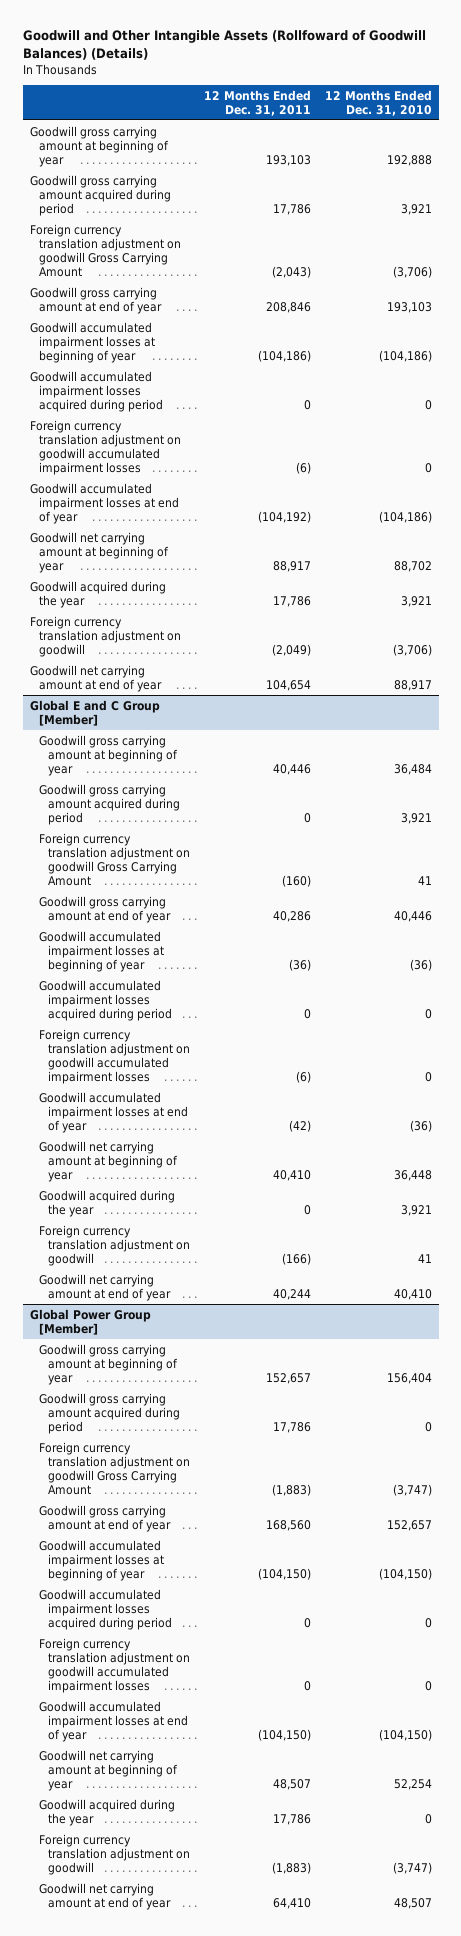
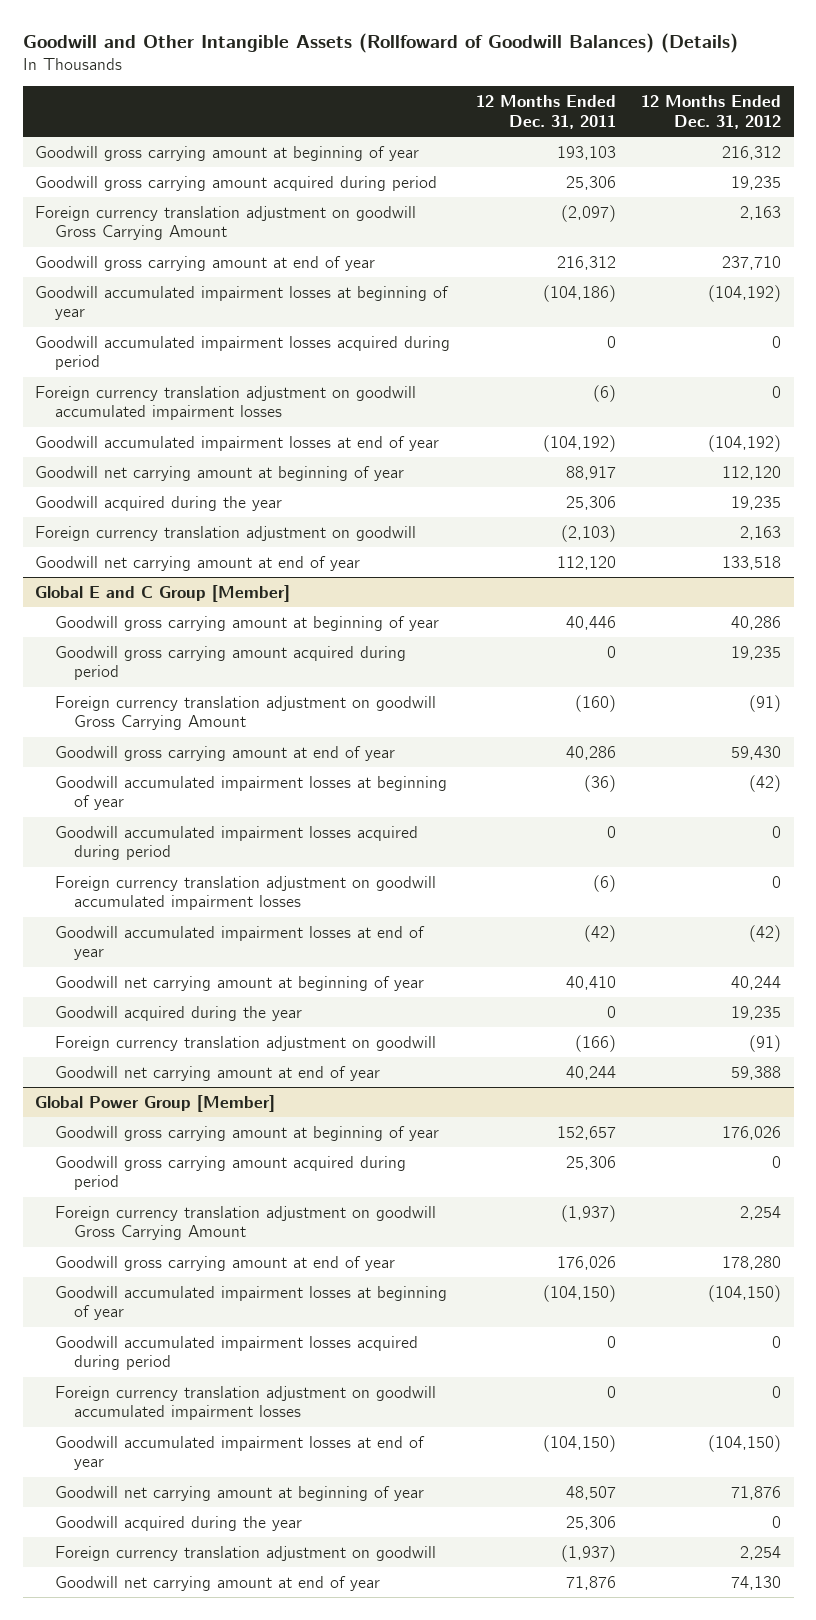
[324,89,432,116] 12 Months Ended Dec. 31, 2010 -> none
none -> [641,95,782,129] 12 Months Ended Dec. 31, 2012
[272,203,311,215] 17,786 -> [565,175,616,190] 25,306
[271,265,311,278] (2,043) -> [560,204,616,222] (2,097)
[265,301,311,313] 208,846 -> [556,255,616,270] 216,312
[272,595,311,607] 17,786 -> [565,495,616,510] 25,306
[271,643,311,656] (2,049) -> [560,524,616,542] (2,103)
[265,679,311,691] 104,654 -> [556,555,616,570] 112,120
[272,1421,311,1433] 17,786 -> [565,1155,616,1170] 25,306
[271,1483,311,1496] (1,883) -> [560,1204,616,1222] (1,937)
[265,1519,311,1531] 168,560 -> [556,1255,616,1270] 176,026
[272,1813,311,1825] 17,786 -> [565,1515,616,1530] 25,306
[271,1861,311,1874] (1,883) -> [560,1544,616,1562] (1,937)
[272,1897,311,1909] 64,410 -> [565,1575,616,1590] 71,876

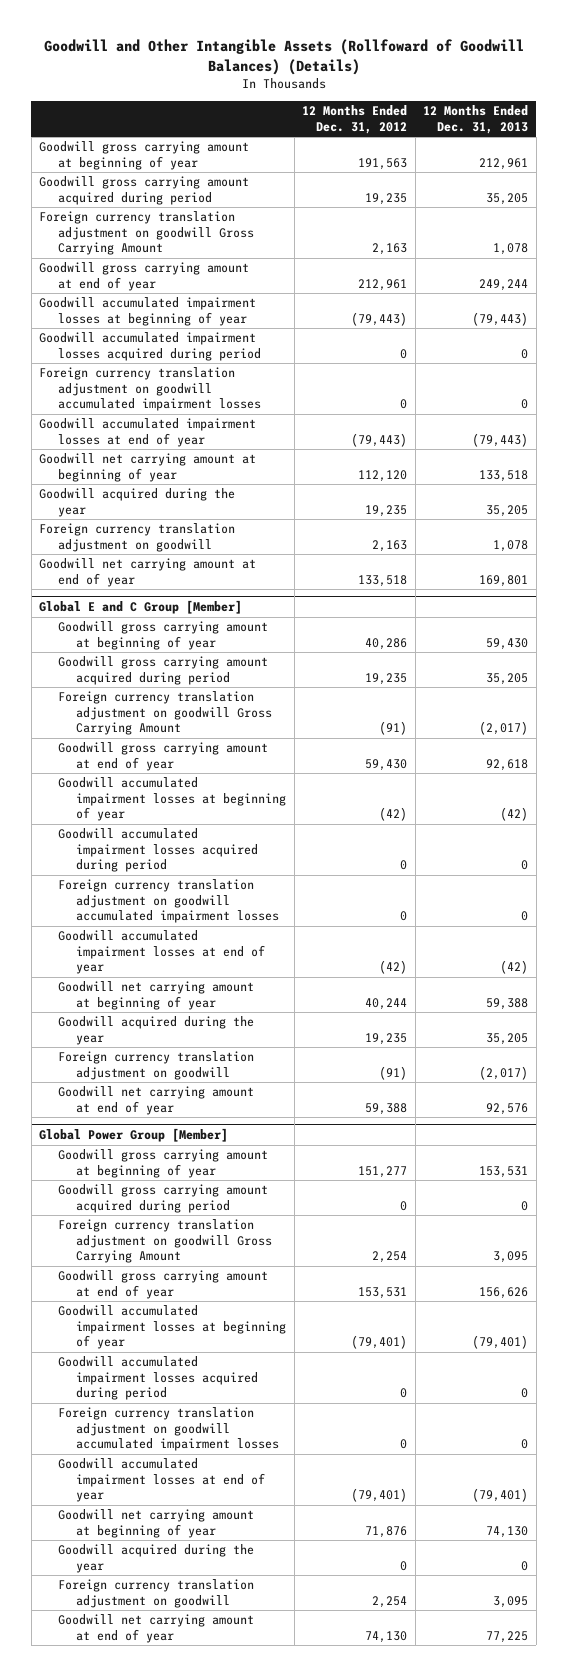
[475,95,616,129] 12 Months Ended Dec. 31, 2011 -> none
none -> [423,105,529,134] 12 Months Ended Dec. 31, 2013
[722,145,782,160] 216,312 -> [358,157,408,170] 191,563
[722,255,782,270] 237,710 -> [358,278,408,291] 212,961
[708,284,782,302] (104,192) -> [351,311,408,326] (79,443)
[708,434,782,452] (104,192) -> [351,432,408,447] (79,443)
[722,1125,782,1140] 176,026 -> [358,1165,408,1178] 151,277
[722,1255,782,1270] 178,280 -> [358,1286,408,1299] 153,531
[708,1284,782,1302] (104,150) -> [351,1335,408,1350] (79,401)
[708,1434,782,1452] (104,150) -> [351,1488,408,1503] (79,401)

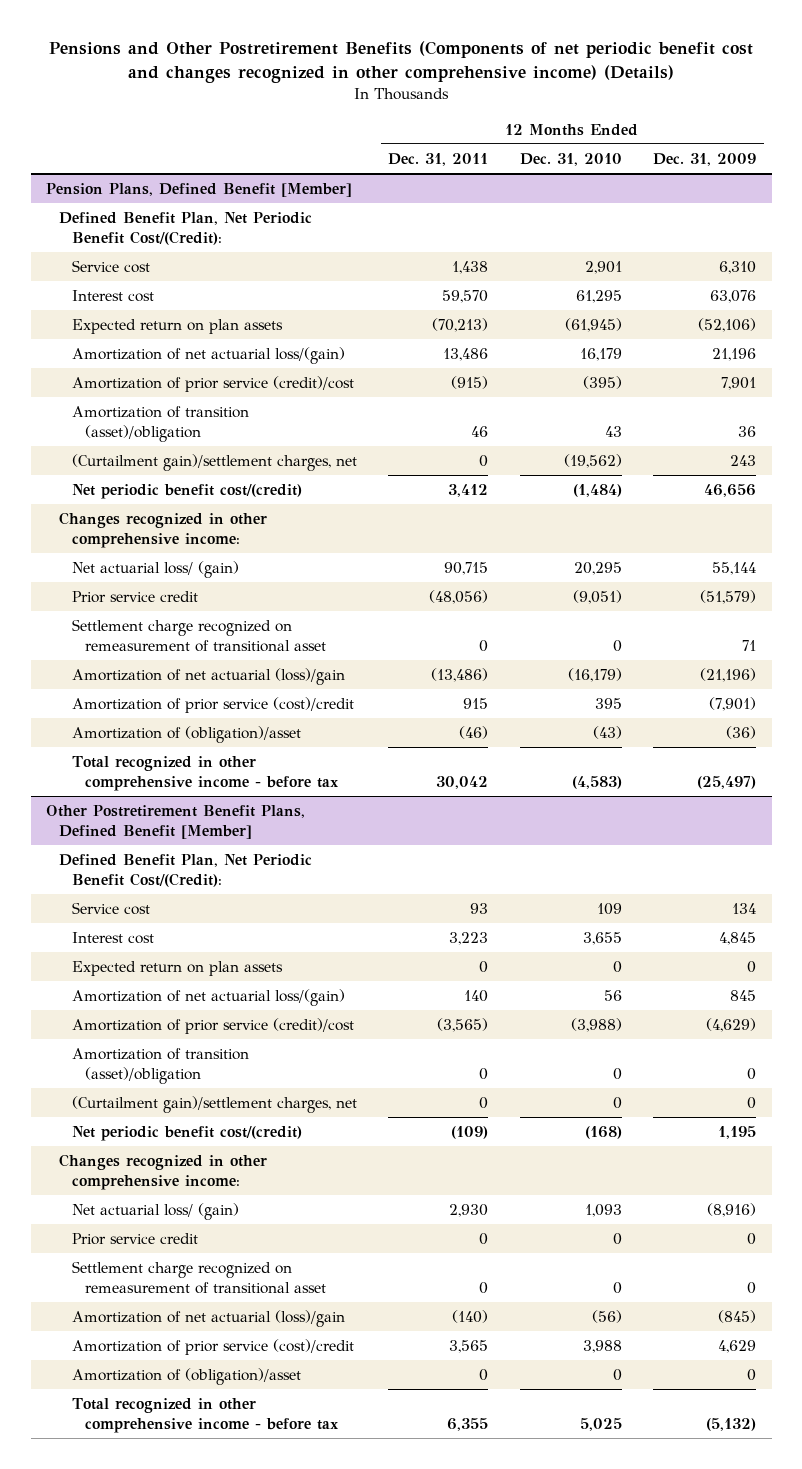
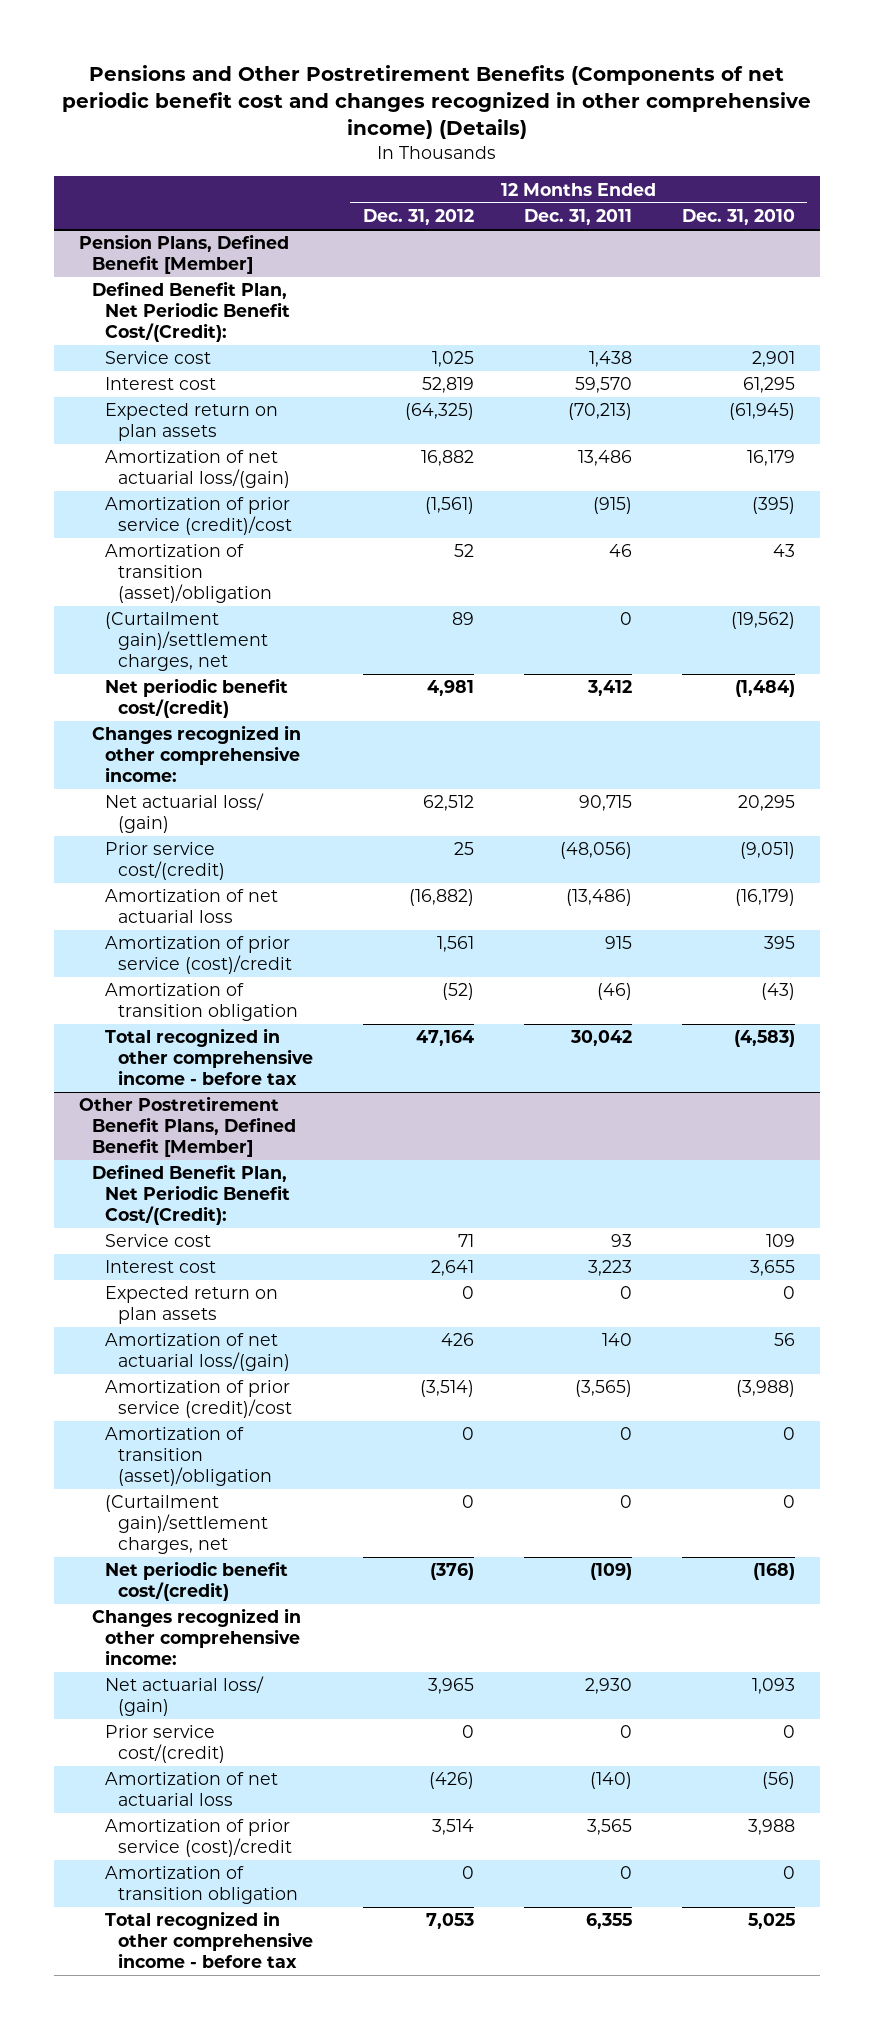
[653,152,757,166] Dec. 31, 2009 -> none
none -> [362,209,474,226] Dec. 31, 2012
[71,619,326,652] Settlement charge recognized on remeasurement of transitional asset -> none
[71,591,198,604] Prior service credit -> [104,842,225,881] Prior service cost/(credit)
[71,668,345,686] Amortization of net actuarial (loss)/gain -> [104,889,278,924] Amortization of net actuarial loss
[71,726,301,744] Amortization of (obligation)/asset -> [104,983,298,1022] Amortization of transition obligation
[71,1261,326,1294] Settlement charge recognized on remeasurement of transitional asset -> none
[71,1233,198,1246] Prior service credit -> [104,1725,225,1764] Prior service cost/(credit)
[71,1310,345,1328] Amortization of net actuarial (loss)/gain -> [104,1772,278,1807] Amortization of net actuarial loss
[71,1368,301,1386] Amortization of (obligation)/asset -> [104,1866,298,1905] Amortization of transition obligation

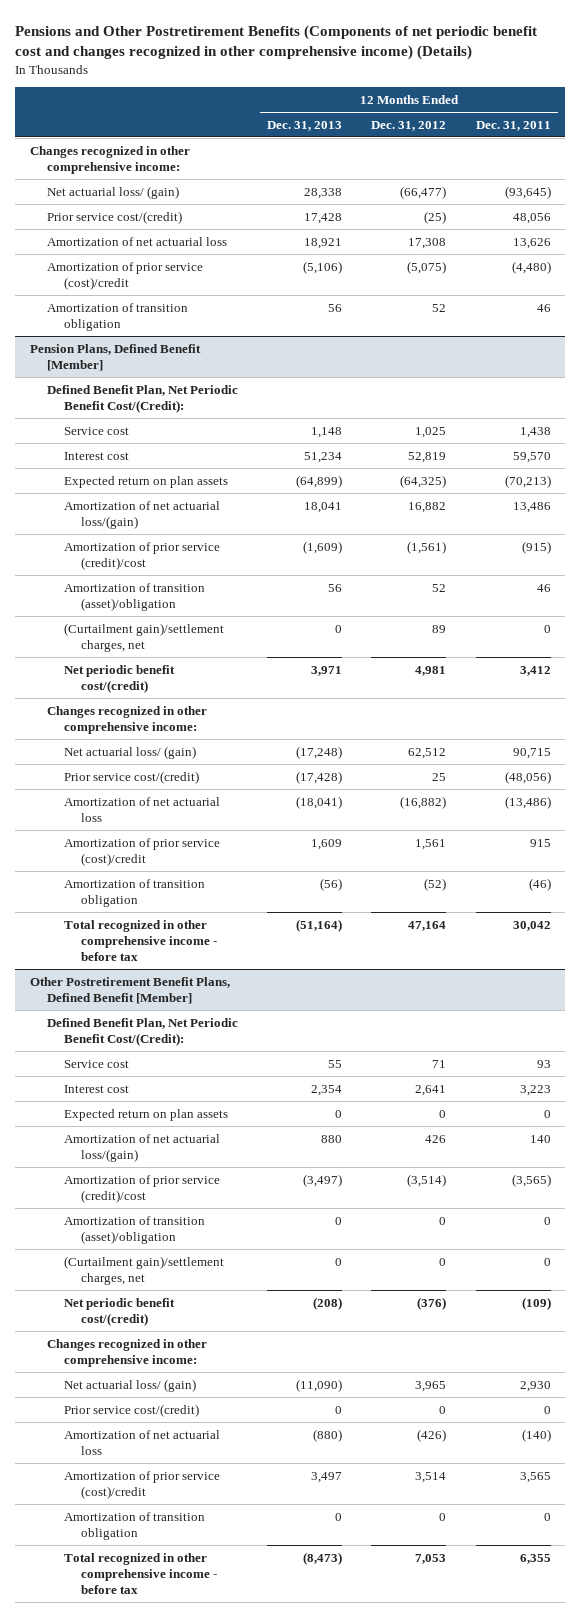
[681,209,795,226] Dec. 31, 2010 -> none
none -> [267,120,343,131] Dec. 31, 2013
none -> [29,145,190,175] Changes recognized in other comprehensive income:
none -> [46,185,179,199] Net actuarial loss/ (gain)
none -> [46,210,182,224] Prior service cost/(credit)
none -> [46,236,227,246] Amortization of net actuarial loss
none -> [46,261,203,291] Amortization of prior service (cost)/credit
none -> [46,302,188,332] Amortization of transition obligation

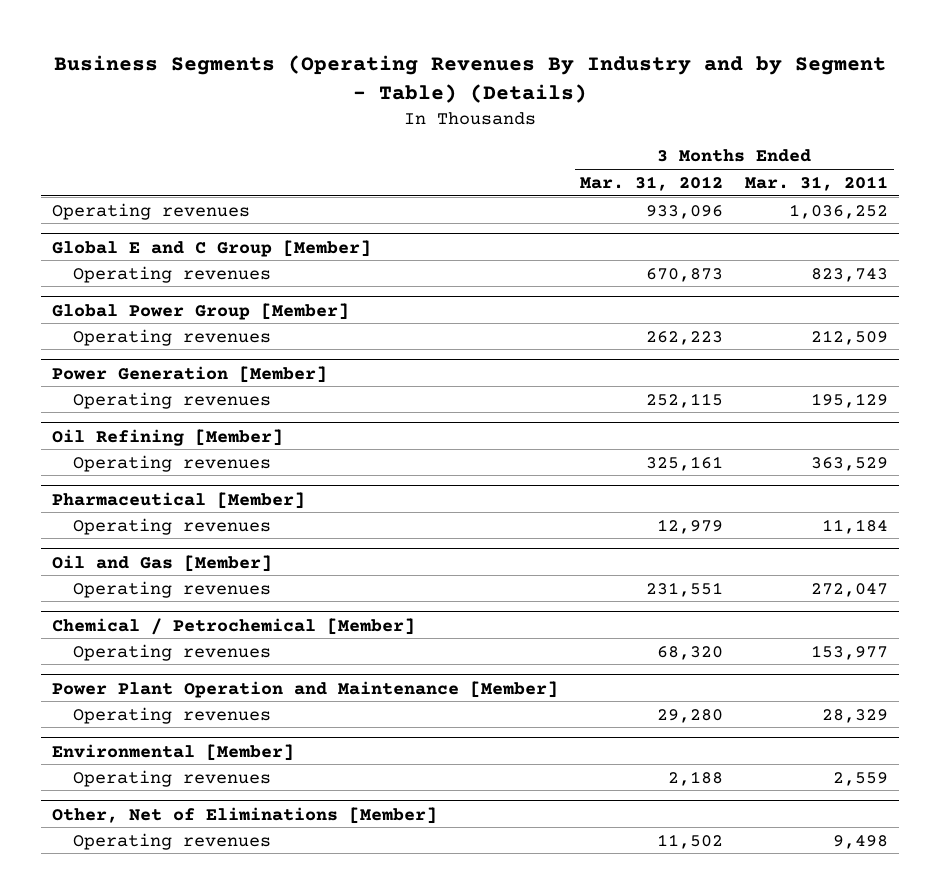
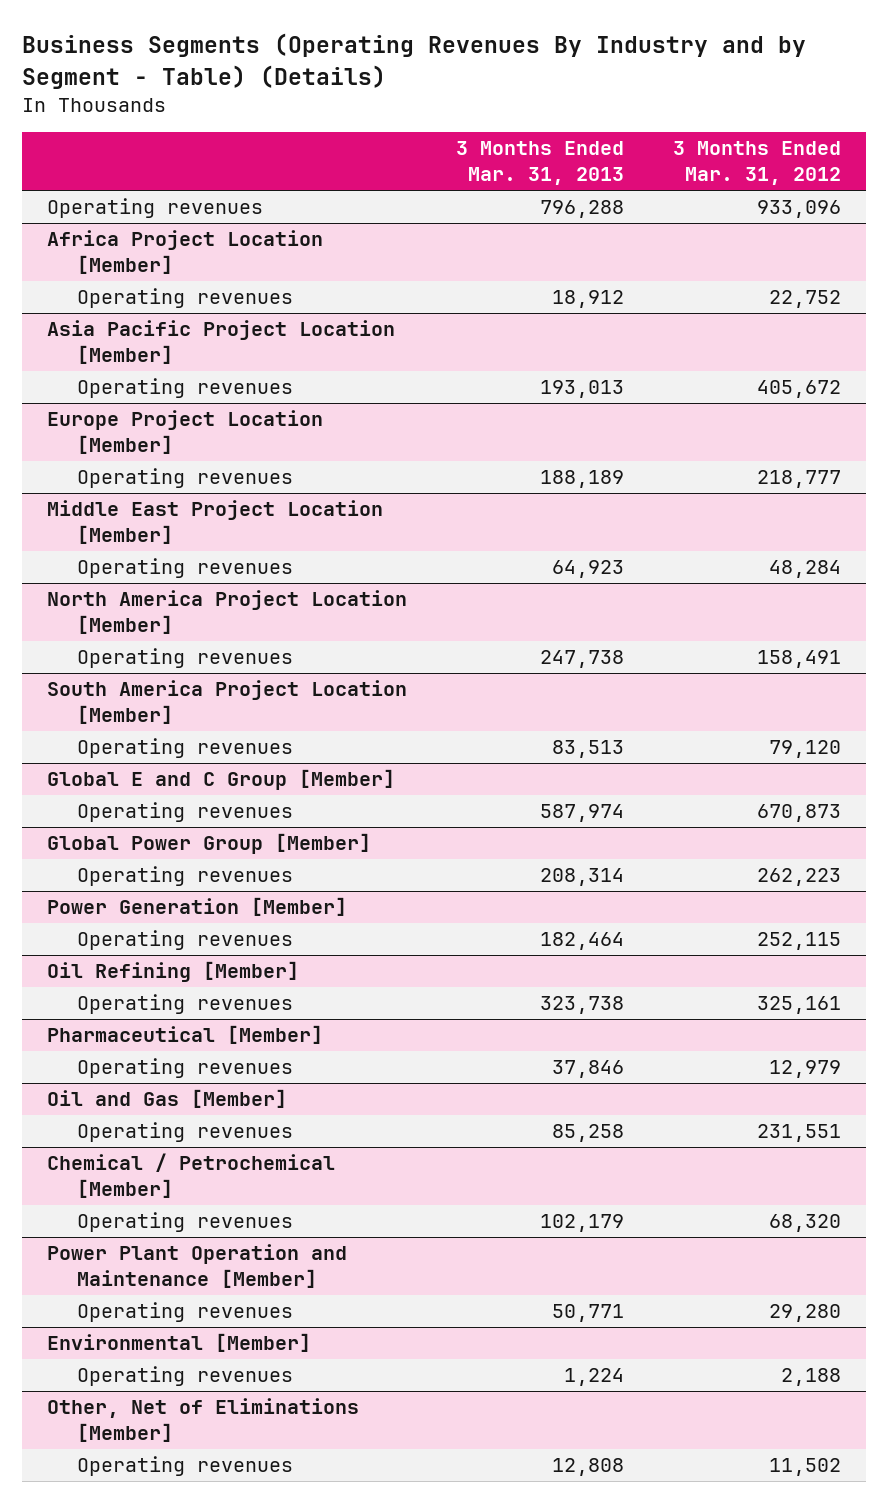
[745,175,889,191] Mar. 31, 2011 -> none
none -> [456,141,625,186] 3 Months Ended Mar. 31, 2013
none -> [46,230,323,275] Africa Project Location [Member]
none -> [77,288,294,309] Operating revenues
none -> [46,320,395,365] Asia Pacific Project Location [Member]
none -> [77,378,294,399] Operating revenues
none -> [46,410,323,455] Europe Project Location [Member]
none -> [77,468,294,489] Operating revenues
none -> [46,500,383,545] Middle East Project Location [Member]
none -> [77,558,294,579] Operating revenues
none -> [46,590,407,635] North America Project Location [Member]
none -> [77,648,294,669] Operating revenues
none -> [46,680,407,725] South America Project Location [Member]
none -> [77,738,294,759] Operating revenues

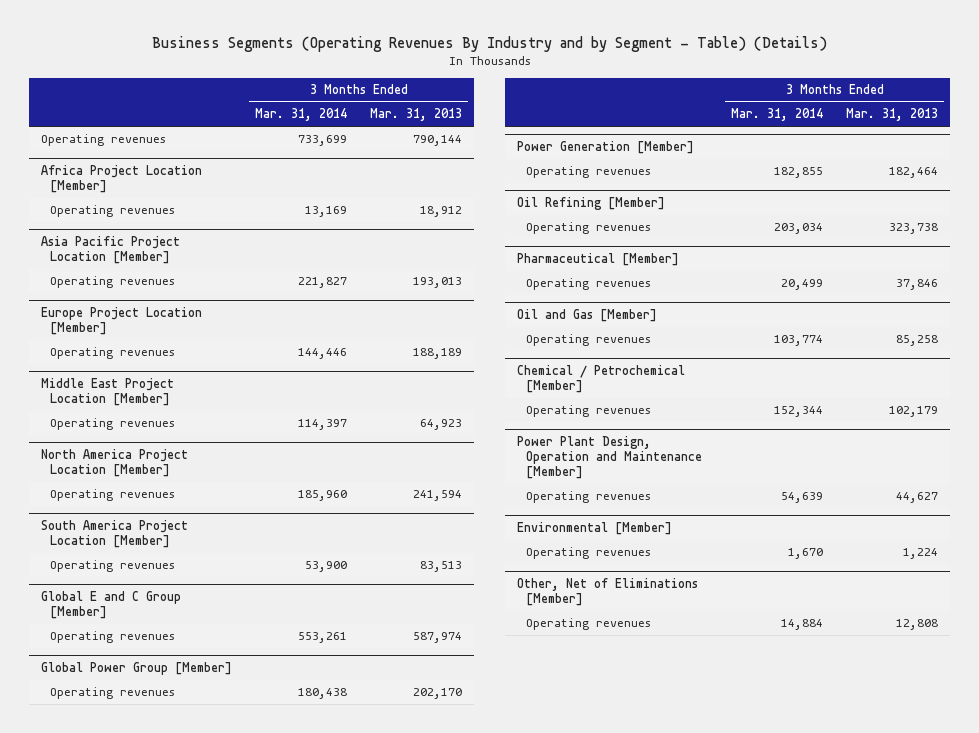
[673,141,842,186] 3 Months Ended Mar. 31, 2012 -> none
none -> [255,108,348,122] Mar. 31, 2014
[540,200,625,219] 796,288 -> [413,135,463,147] 790,144
[540,650,625,669] 247,738 -> [413,490,463,502] 241,594
[540,868,625,887] 208,314 -> [413,688,463,700] 202,170
[46,1244,347,1289] Power Plant Operation and Maintenance [Member] -> [516,436,702,480] Power Plant Design, Operation and Maintenance [Member]
[552,1304,625,1323] 50,771 -> [896,492,939,504] 44,627

